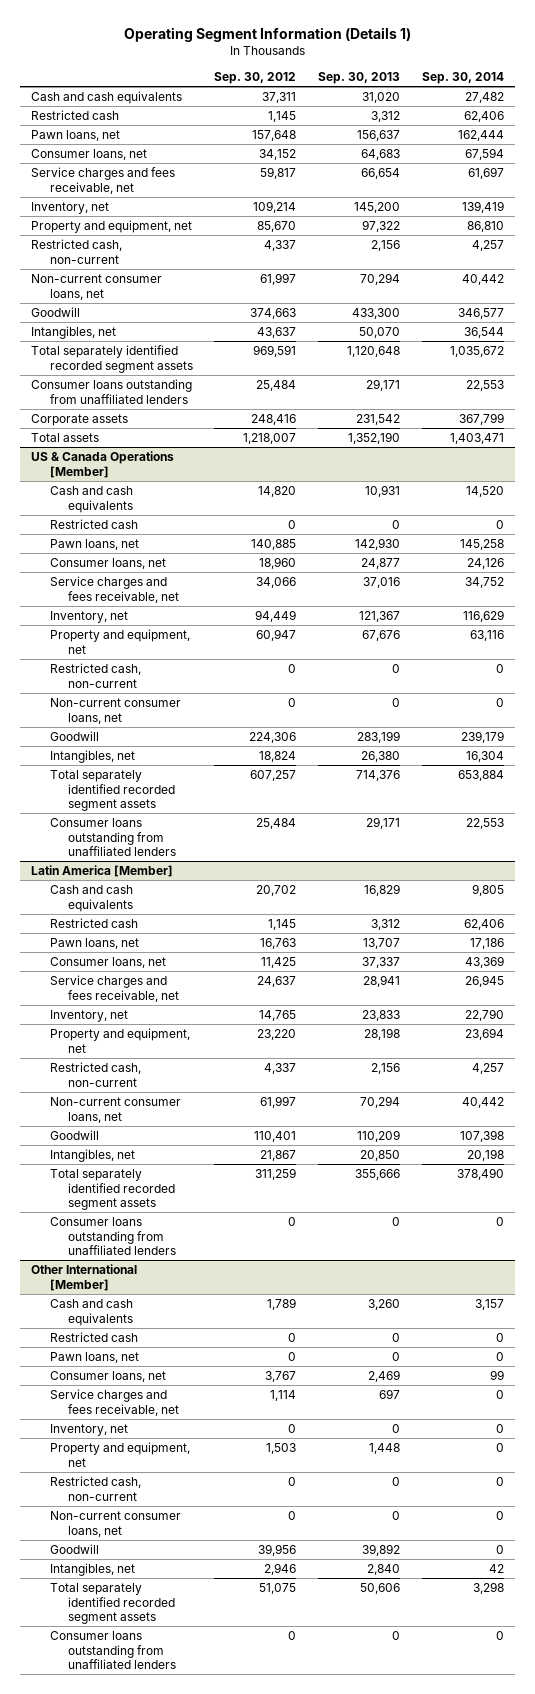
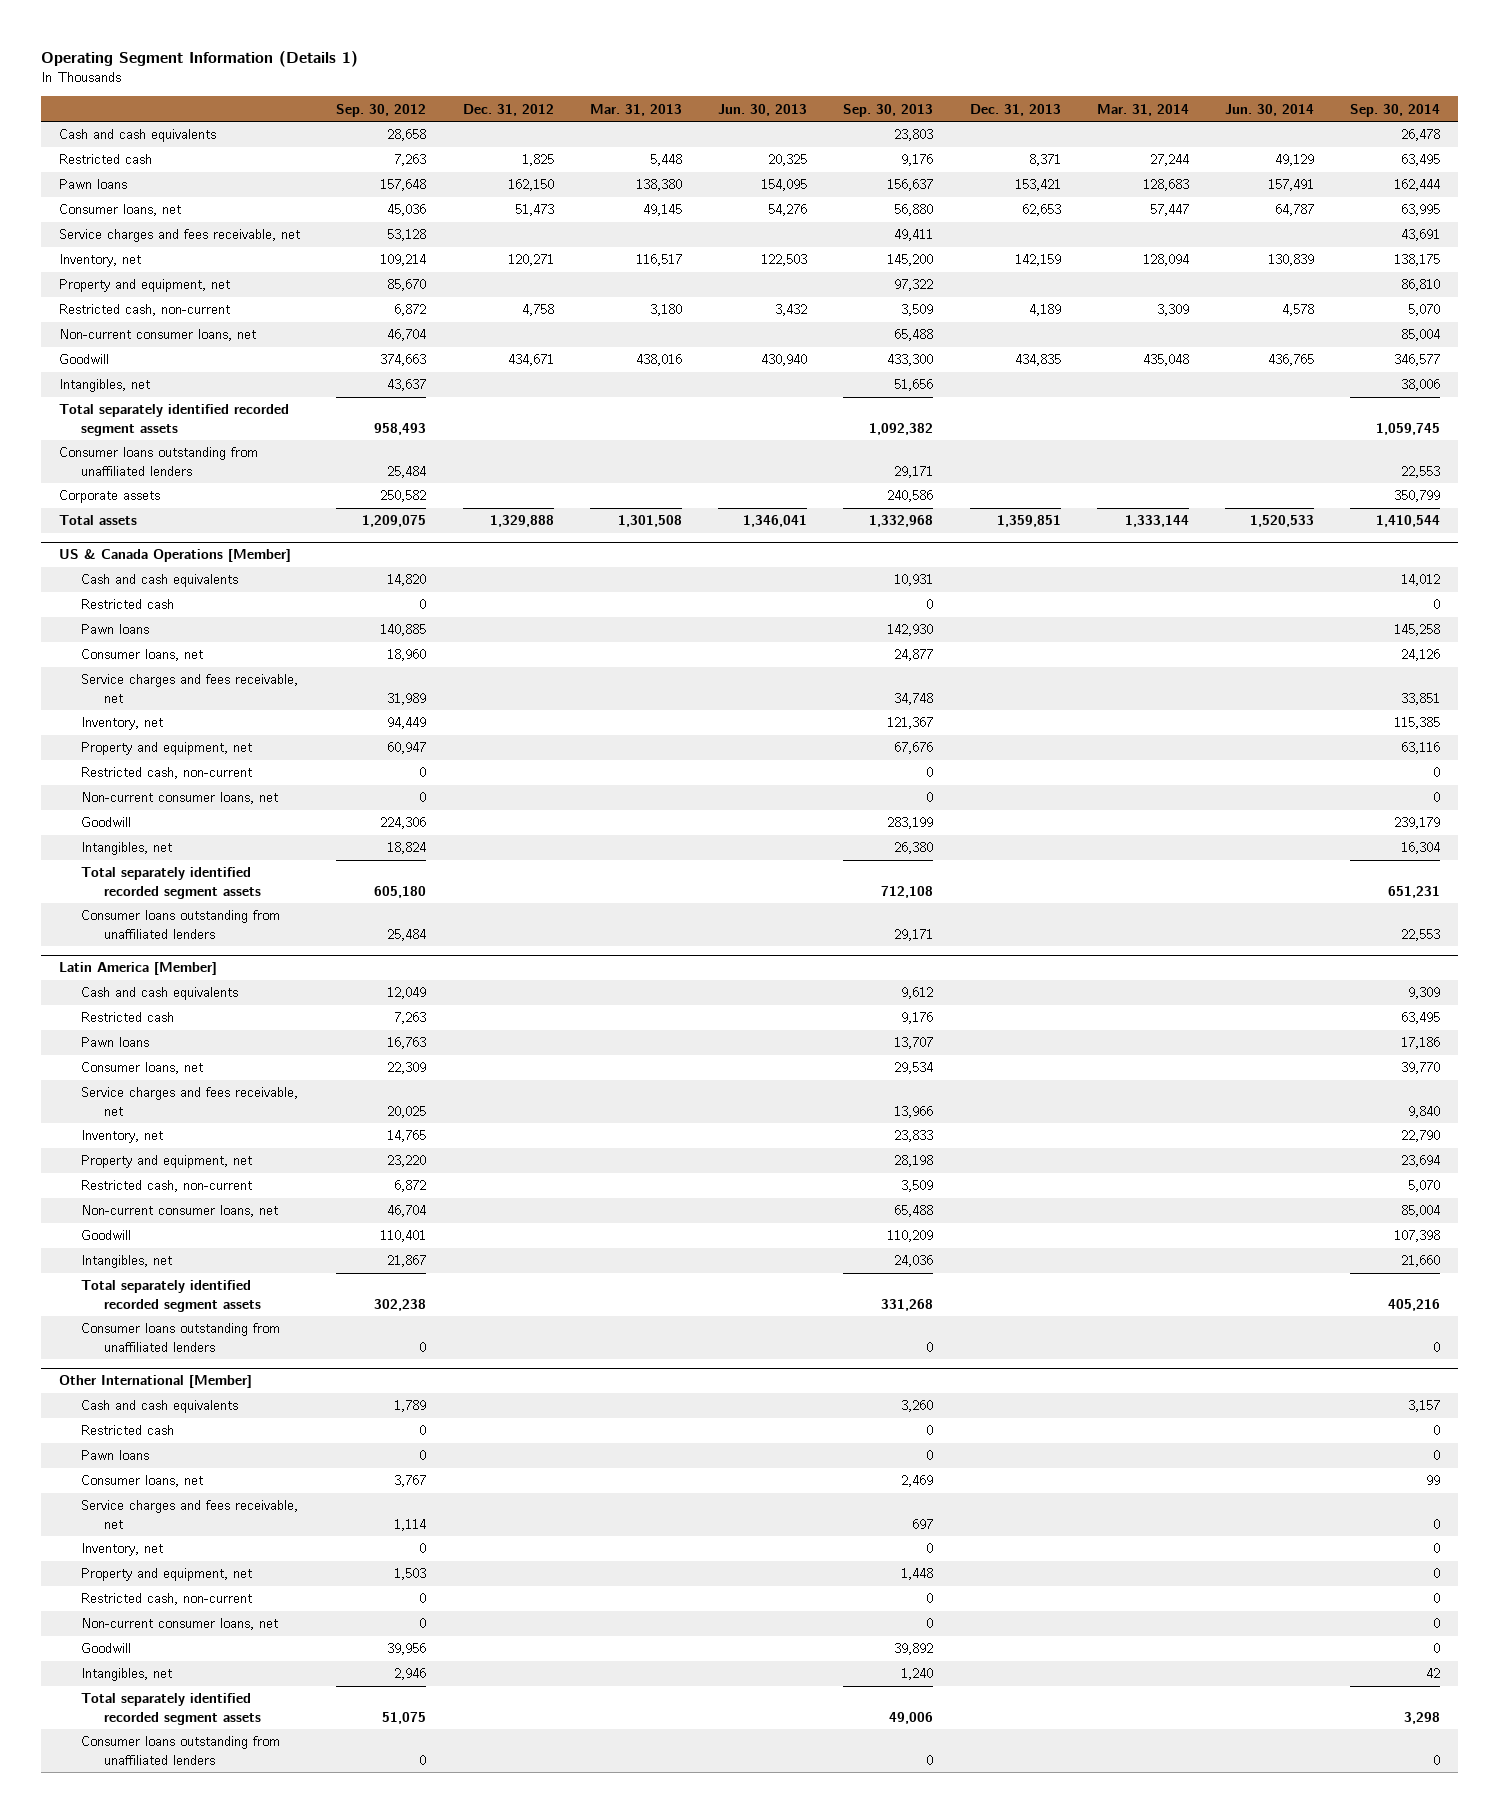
none -> [462,103,554,116] Dec. 31, 2012
none -> [589,103,682,116] Mar. 31, 2013
none -> [718,103,808,116] Jun. 30, 2013
none -> [969,103,1061,116] Dec. 31, 2013
none -> [1096,103,1189,116] Mar. 31, 2014
none -> [1225,103,1315,116] Jun. 30, 2014
[262,91,297,103] 37,311 -> [387,129,427,142] 28,658
[362,91,401,103] 31,020 -> [894,129,934,142] 23,803
[464,91,504,103] 27,482 -> [1401,129,1441,142] 26,478
[268,110,297,122] 1,145 -> [394,154,427,167] 7,263
[371,110,401,122] 3,312 -> [901,154,934,167] 9,176
[463,110,504,122] 62,406 -> [1401,154,1441,167] 63,495
[31,129,121,141] Pawn loans, net -> [59,179,128,190] Pawn loans
[259,148,297,160] 34,152 -> [387,204,427,217] 45,036
[361,148,401,160] 64,683 -> [894,204,934,217] 56,880
[464,147,504,160] 67,594 -> [1401,204,1441,217] 63,995
[260,166,297,179] 59,817 -> [387,229,427,242] 53,128
[361,167,401,179] 66,654 -> [894,229,934,242] 49,411
[467,166,504,179] 61,697 -> [1401,229,1441,242] 43,691
[461,200,504,213] 139,419 -> [1394,254,1441,267] 138,175
[264,239,297,251] 4,337 -> [394,304,427,317] 6,872
[371,239,401,251] 2,156 -> [901,304,934,317] 3,509
[471,239,504,251] 4,257 -> [1408,304,1441,317] 5,070
[260,272,297,285] 61,997 -> [387,329,427,342] 46,704
[360,272,401,285] 70,294 -> [894,329,934,342] 65,488
[461,273,504,285] 40,442 -> [1401,329,1441,342] 85,004
[359,326,401,338] 50,070 -> [894,379,934,392] 51,656
[463,326,504,338] 36,544 -> [1401,379,1441,392] 38,006
[253,344,297,357] 969,591 -> [374,422,427,435] 958,493
[347,345,401,357] 1,120,648 -> [869,422,934,435] 1,092,382
[449,345,504,357] 1,035,672 -> [1376,422,1441,435] 1,059,745
[251,413,297,425] 248,416 -> [380,490,427,503] 250,582
[356,413,401,425] 231,542 -> [887,490,934,503] 240,586
[458,412,504,425] 367,799 -> [1394,490,1441,503] 350,799
[243,432,297,444] 1,218,007 -> [362,515,427,528] 1,209,075
[348,431,401,444] 1,352,190 -> [869,515,934,528] 1,332,968
[449,432,504,444] 1,403,471 -> [1376,515,1441,528] 1,410,544
[465,485,504,497] 14,520 -> [1401,574,1441,587] 14,012
[49,538,139,550] Pawn loans, net -> [81,624,150,635] Pawn loans
[256,576,297,588] 34,066 -> [387,692,427,705] 31,989
[363,576,401,588] 37,016 -> [894,692,934,705] 34,748
[464,576,504,588] 34,752 -> [1401,692,1441,705] 33,851
[462,609,504,622] 116,629 -> [1394,717,1441,730] 115,385
[250,769,297,781] 607,257 -> [374,885,427,898] 605,180
[356,769,401,781] 714,376 -> [881,885,934,898] 712,108
[457,769,504,781] 653,884 -> [1388,885,1441,898] 651,231
[256,884,297,896] 20,702 -> [387,987,427,1000] 12,049
[364,883,401,896] 16,829 -> [901,987,934,1000] 9,612
[471,883,504,896] 9,805 -> [1408,987,1441,1000] 9,309
[268,918,297,930] 1,145 -> [394,1012,427,1025] 7,263
[371,918,401,930] 3,312 -> [901,1012,934,1025] 9,176
[463,918,504,930] 62,406 -> [1401,1012,1441,1025] 63,495
[49,937,139,949] Pawn loans, net -> [81,1037,150,1048] Pawn loans
[261,956,297,968] 11,425 -> [387,1062,427,1075] 22,309
[362,956,401,968] 37,337 -> [894,1062,934,1075] 29,534
[464,955,504,968] 43,369 -> [1401,1062,1441,1075] 39,770
[257,975,297,987] 24,637 -> [387,1105,427,1118] 20,025
[363,974,401,987] 28,941 -> [894,1105,934,1118] 13,966
[464,974,504,987] 26,945 -> [1408,1105,1441,1118] 9,840
[264,1062,297,1074] 4,337 -> [394,1180,427,1193] 6,872
[371,1062,401,1074] 2,156 -> [901,1180,934,1193] 3,509
[471,1062,504,1074] 4,257 -> [1408,1180,1441,1193] 5,070
[260,1095,297,1108] 61,997 -> [387,1205,427,1218] 46,704
[360,1095,401,1108] 70,294 -> [894,1205,934,1218] 65,488
[461,1096,504,1108] 40,442 -> [1401,1205,1441,1218] 85,004
[360,1149,401,1161] 20,850 -> [894,1255,934,1268] 24,036
[466,1148,504,1161] 20,198 -> [1401,1255,1441,1268] 21,660
[255,1167,297,1180] 311,259 -> [374,1298,427,1311] 302,238
[355,1168,401,1180] 355,666 -> [881,1298,934,1311] 331,268
[456,1167,504,1180] 378,490 -> [1388,1298,1441,1311] 405,216
[49,1351,139,1363] Pawn loans, net -> [81,1450,150,1461] Pawn loans
[367,1563,401,1575] 2,840 -> [901,1668,934,1681] 1,240
[360,1582,401,1594] 50,606 -> [889,1711,934,1724] 49,006

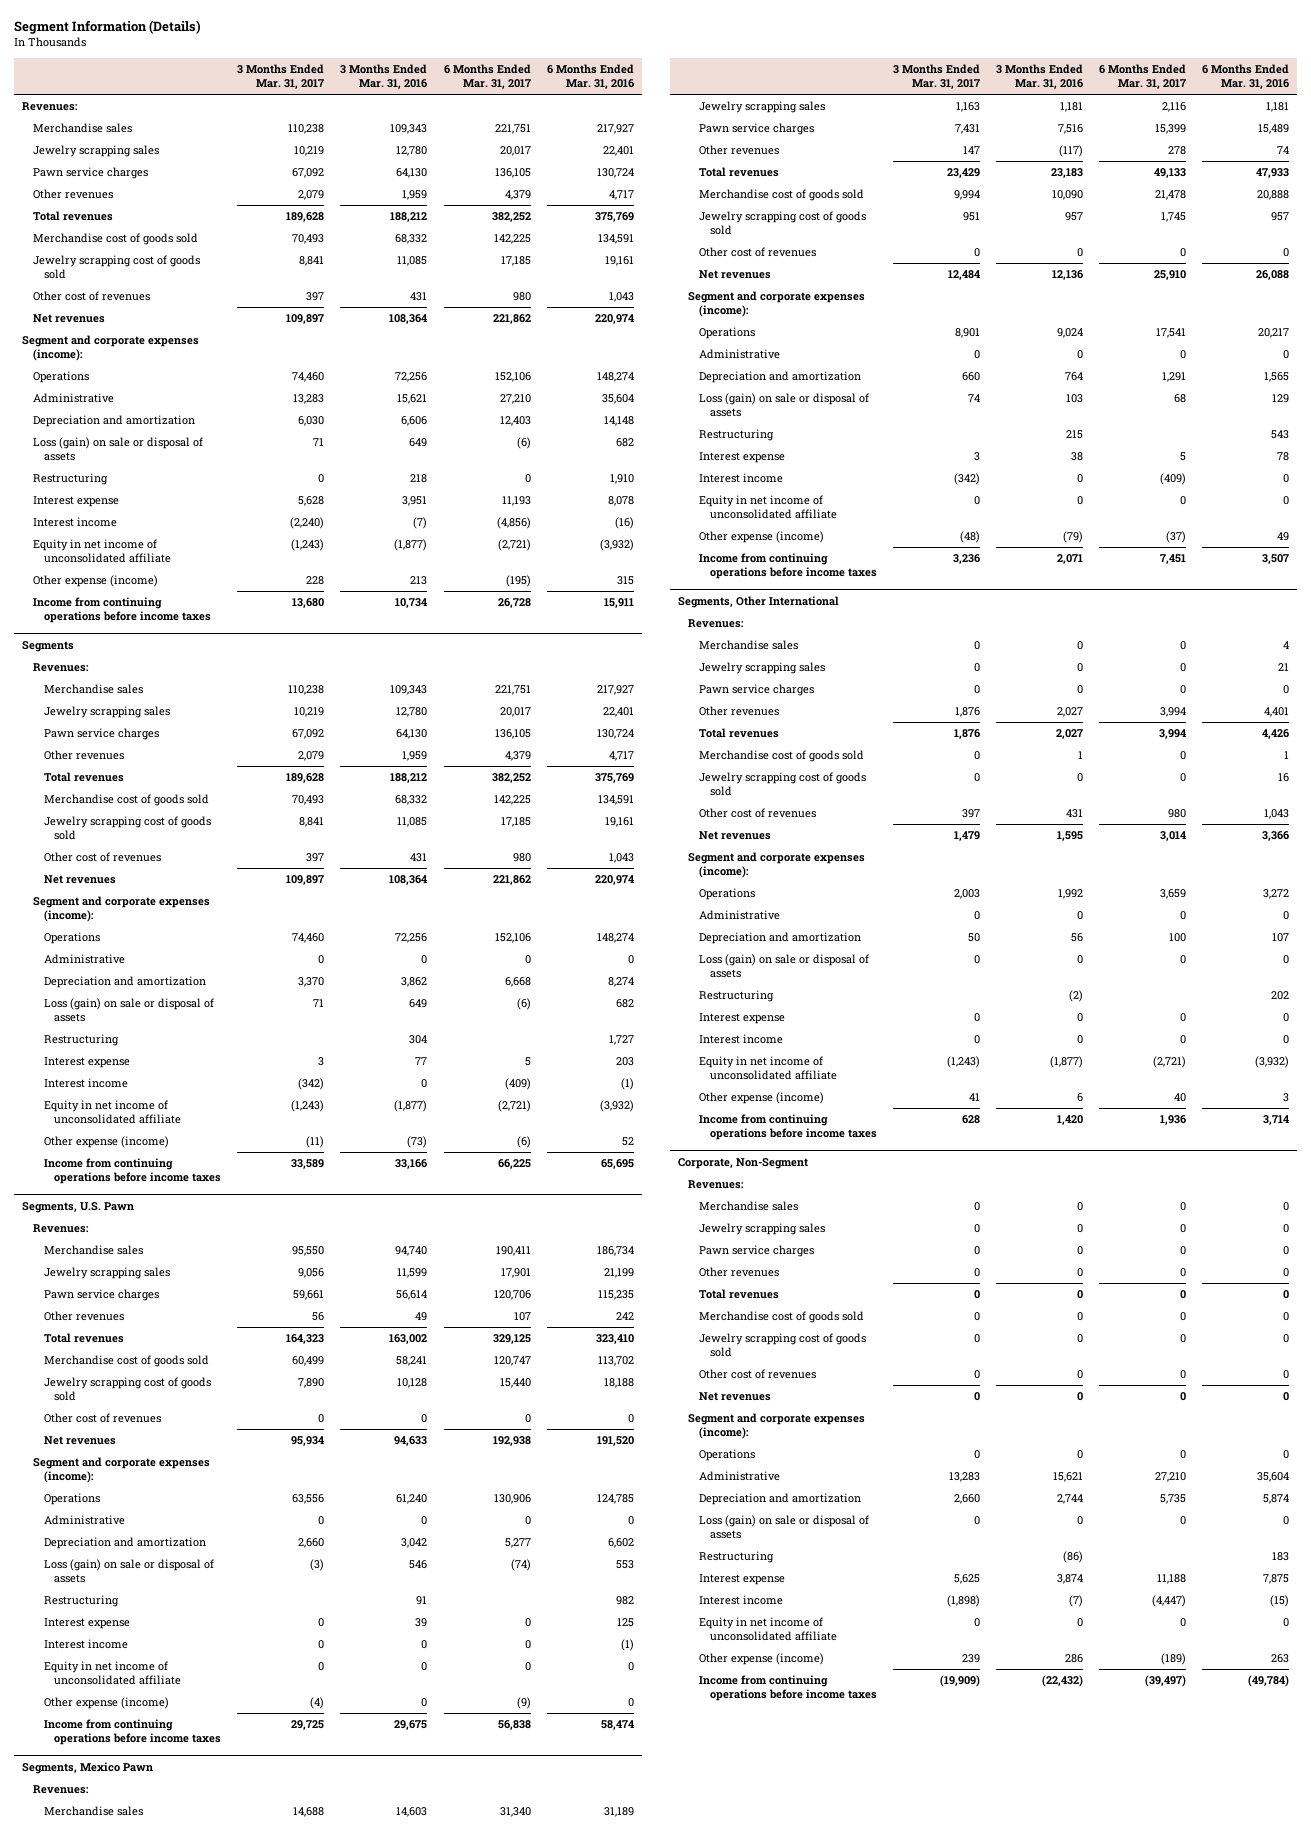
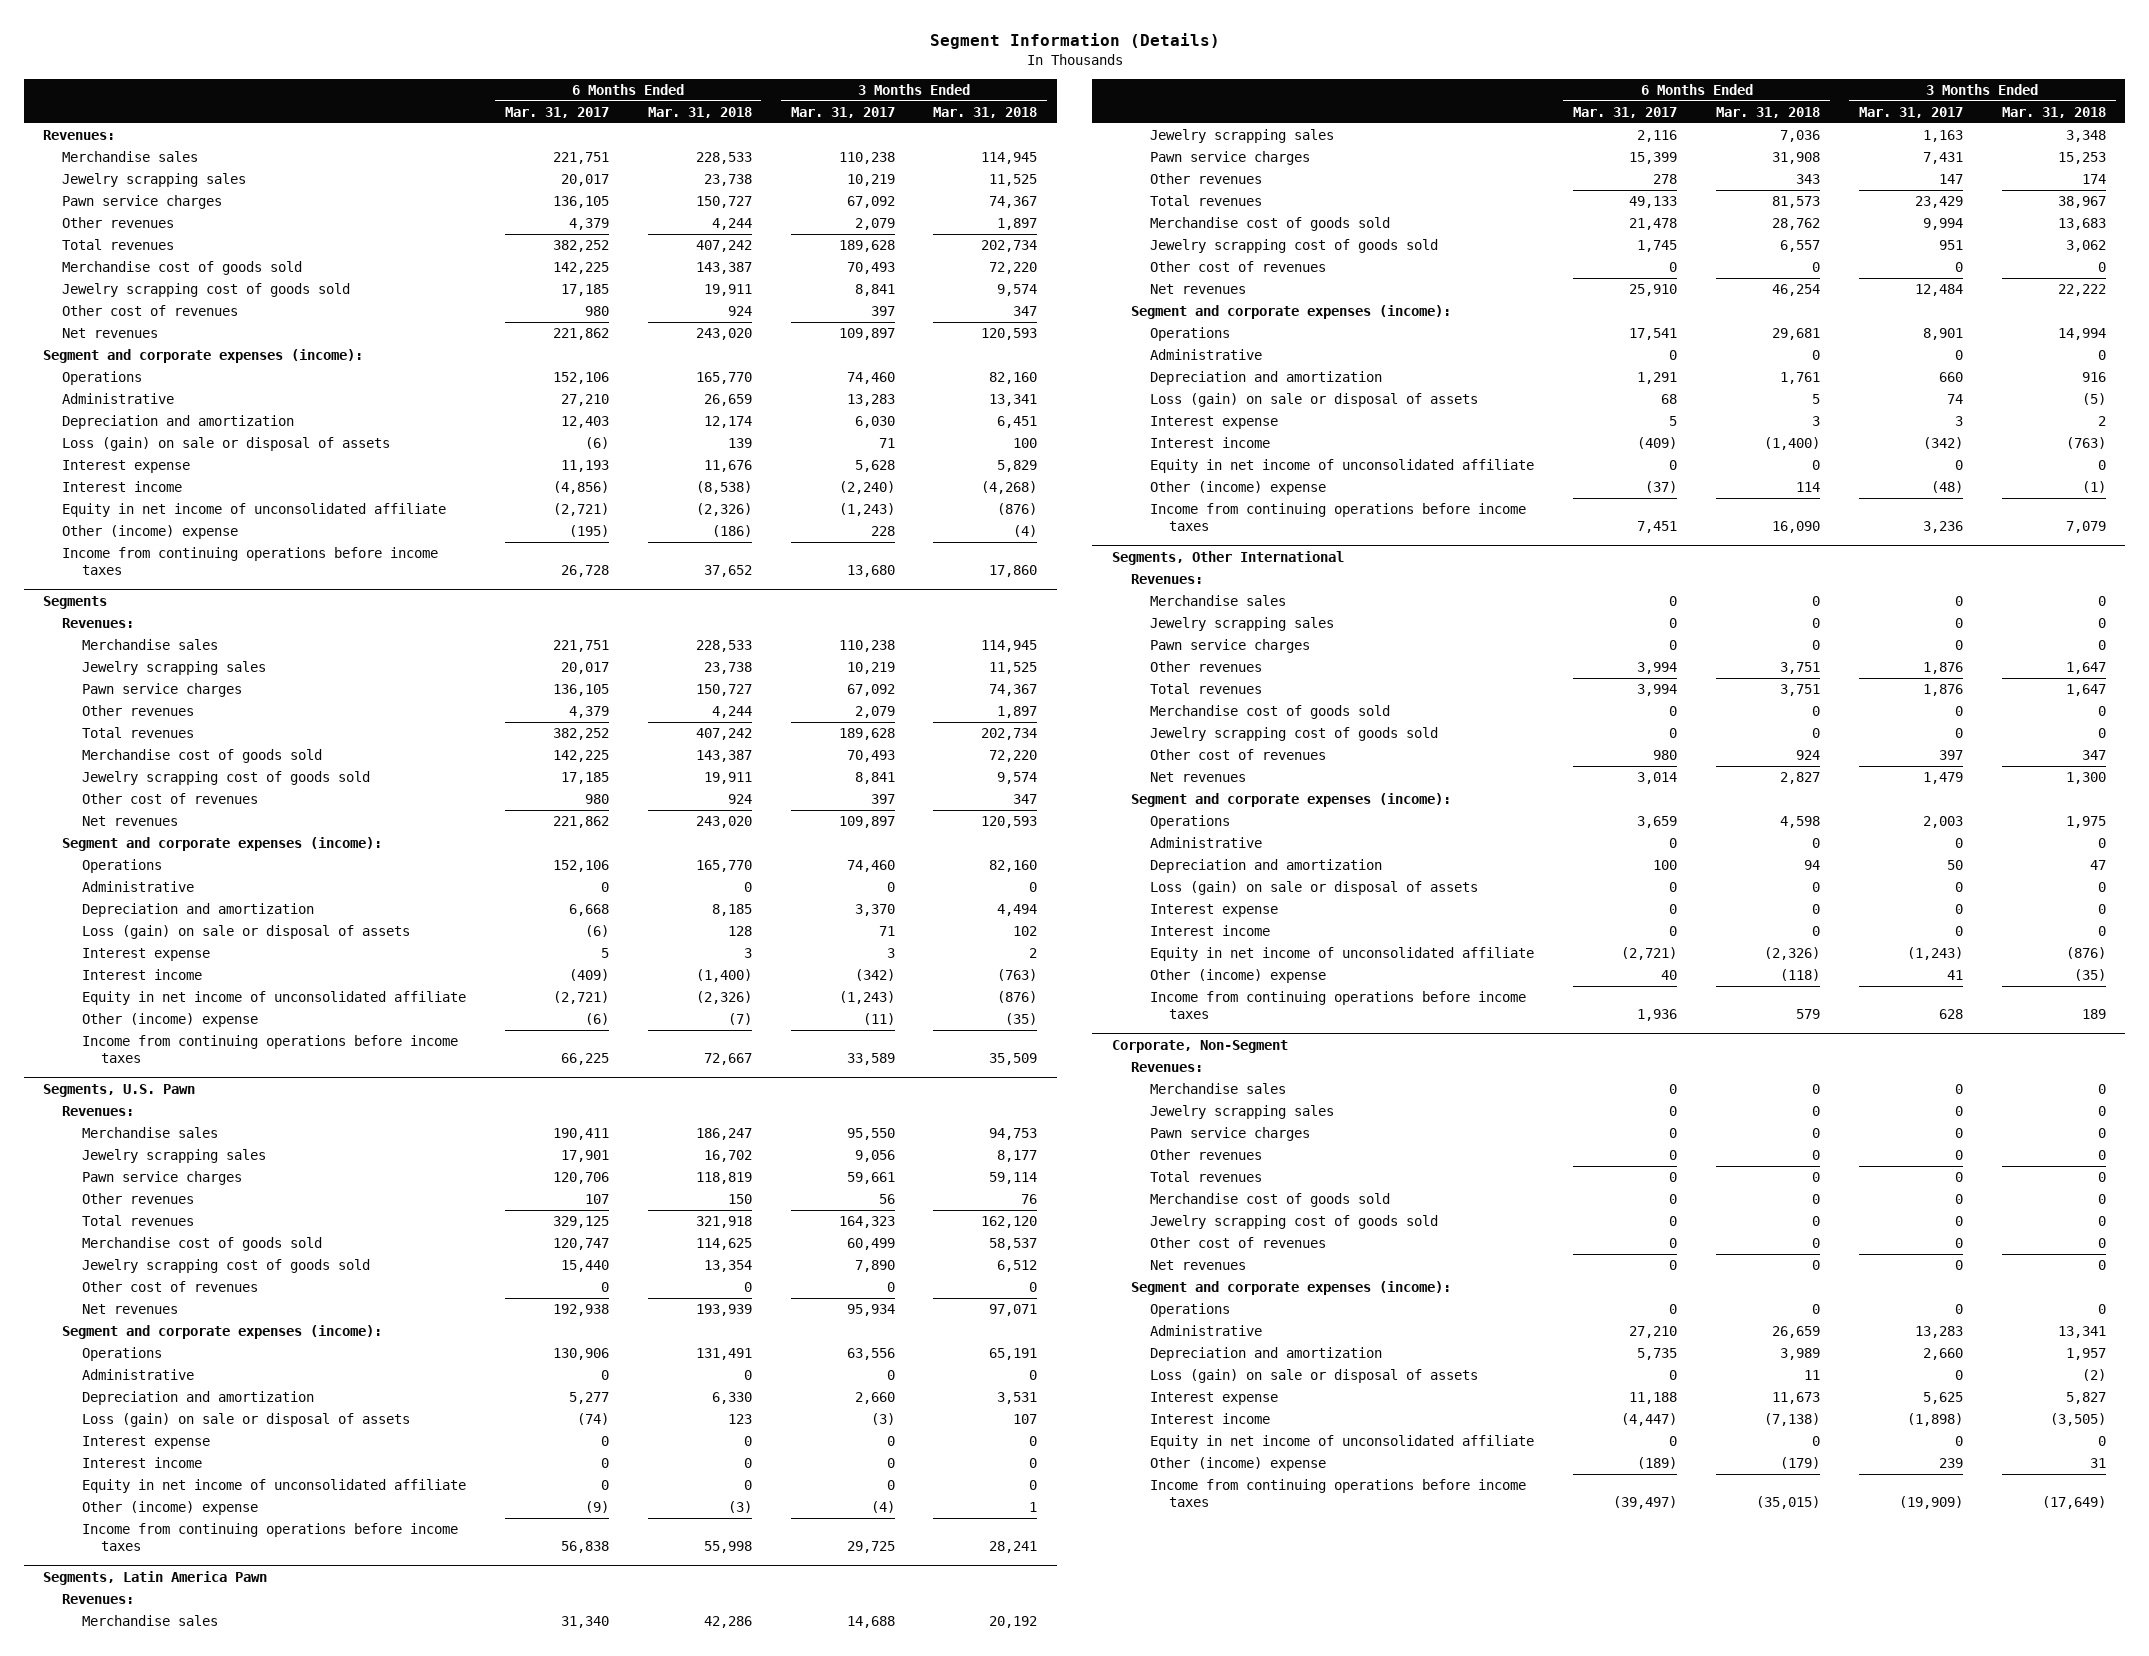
[340,63,428,89] 3 Months Ended Mar. 31, 2016 -> none
[546,63,634,89] 6 Months Ended Mar. 31, 2016 -> none
none -> [647,106,752,118] Mar. 31, 2018
none -> [933,106,1038,118] Mar. 31, 2018
[32,473,108,486] Restructuring -> none
[32,575,158,588] Other expense (income) -> [62,525,239,540] Other (income) expense
[43,1034,119,1047] Restructuring -> none
[43,1136,169,1149] Other expense (income) -> [81,1013,258,1028] Other (income) expense
[43,1595,119,1608] Restructuring -> none
[43,1697,169,1710] Other expense (income) -> [81,1501,258,1516] Other (income) expense
[21,1762,153,1775] Segments, Mexico Pawn -> none
none -> [43,1570,268,1585] Segments, Latin America Pawn
[699,429,775,442] Restructuring -> none
[699,531,825,544] Other expense (income) -> [1150,481,1327,496] Other (income) expense
[699,990,775,1003] Restructuring -> none
[699,1092,825,1105] Other expense (income) -> [1150,969,1327,984] Other (income) expense
[699,1551,775,1564] Restructuring -> none
[699,1653,825,1666] Other expense (income) -> [1150,1457,1327,1472] Other (income) expense

